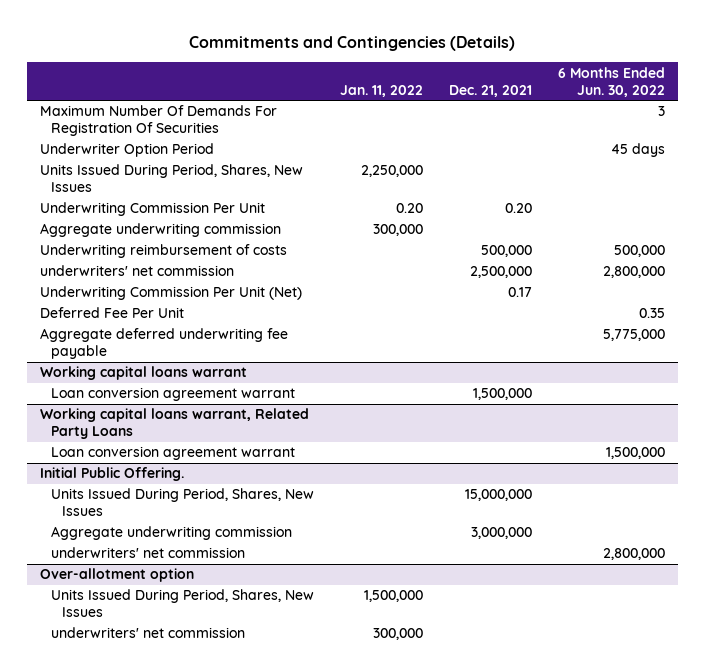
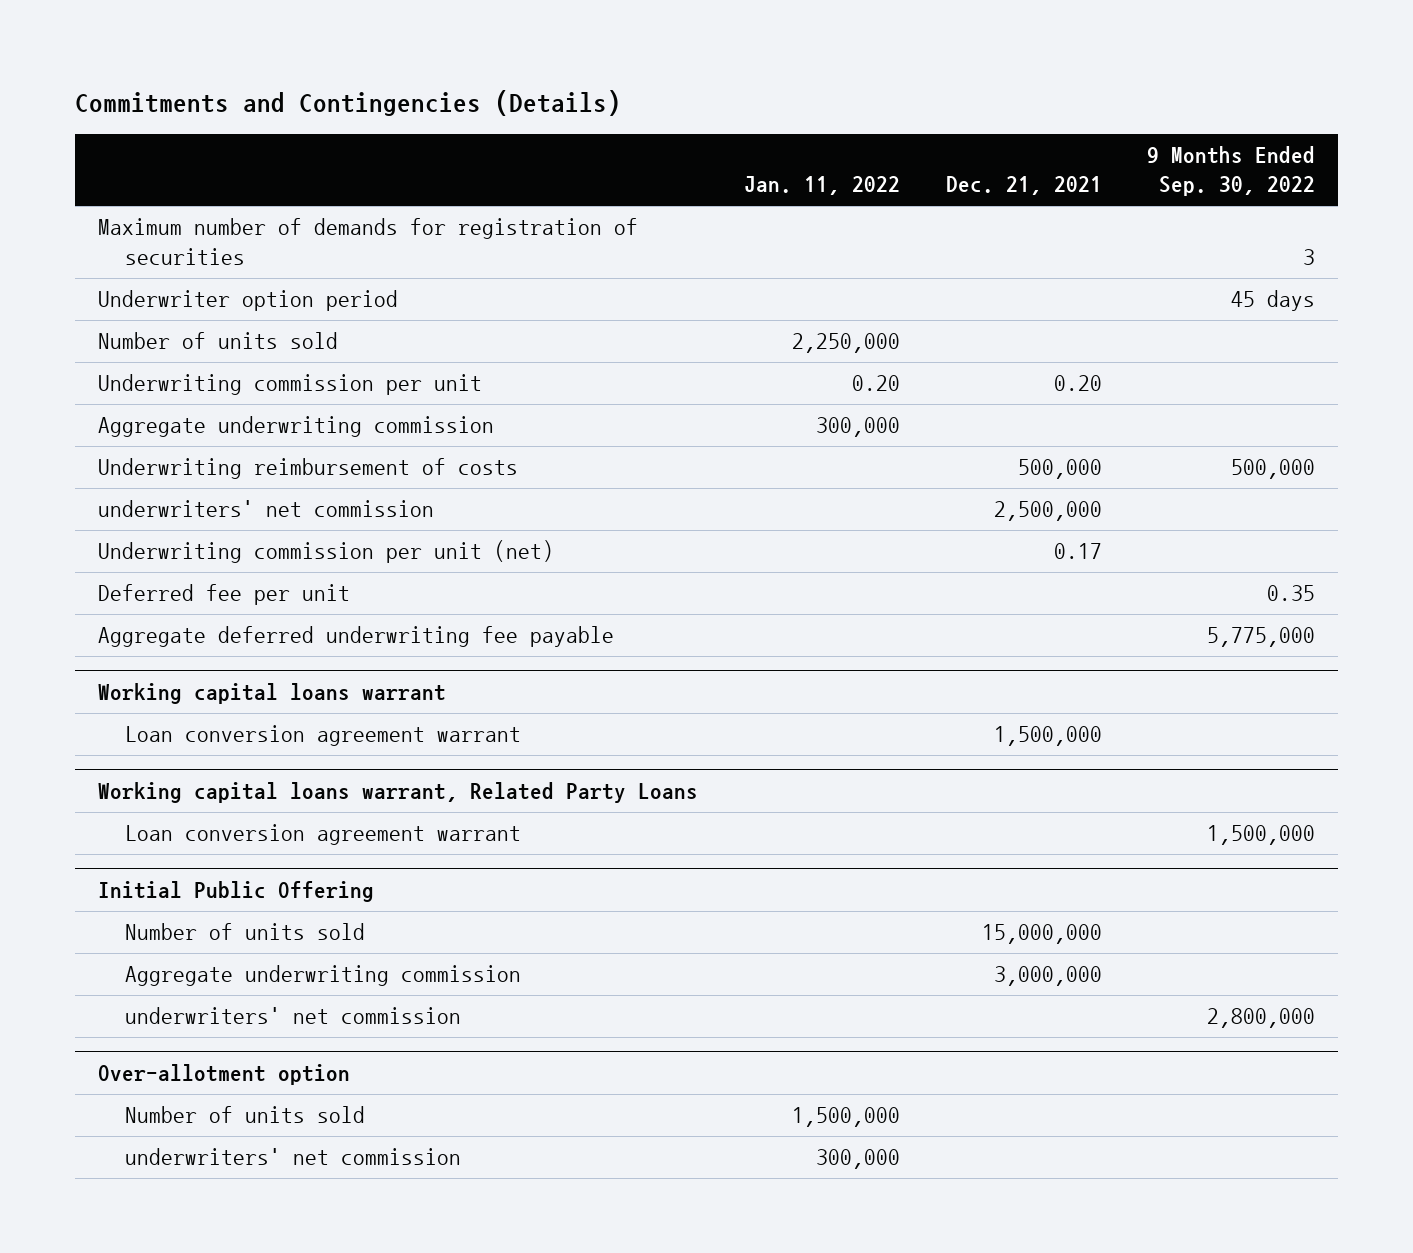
[557,66,665,97] 6 Months Ended Jun. 30, 2022 -> none
none -> [1147,145,1316,197] 9 Months Ended Sep. 30, 2022
[39,105,277,137] Maximum Number Of Demands For Registration Of Securities -> [98,218,639,265] Maximum number of demands for registration of securities
[39,143,214,158] Underwriter Option Period -> [98,290,399,312] Underwriter option period
[39,164,303,193] Units Issued During Period, Shares, New Issues -> [98,332,339,350] Number of units sold
[39,202,265,217] Underwriting Commission Per Unit -> [98,374,483,396] Underwriting commission per unit
[39,286,302,301] Underwriting Commission Per Unit (Net) -> [98,540,555,564] Underwriting commission per unit (net)
[39,307,184,319] Deferred Fee Per Unit -> [98,584,351,606] Deferred fee per unit
[39,467,184,482] Initial Public Offering. -> [98,881,375,903] Initial Public Offering
[50,488,314,517] Units Issued During Period, Shares, New Issues -> [125,923,366,941] Number of units sold
[50,589,314,618] Units Issued During Period, Shares, New Issues -> [125,1106,366,1124] Number of units sold

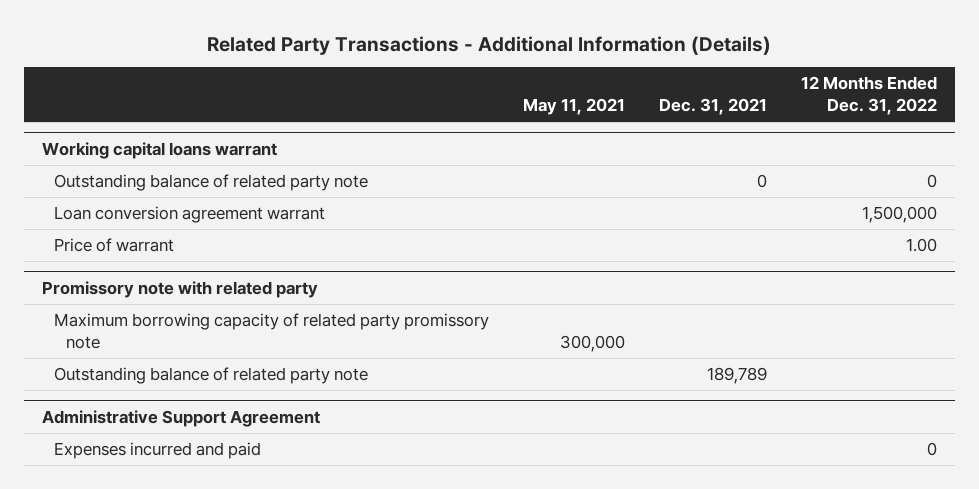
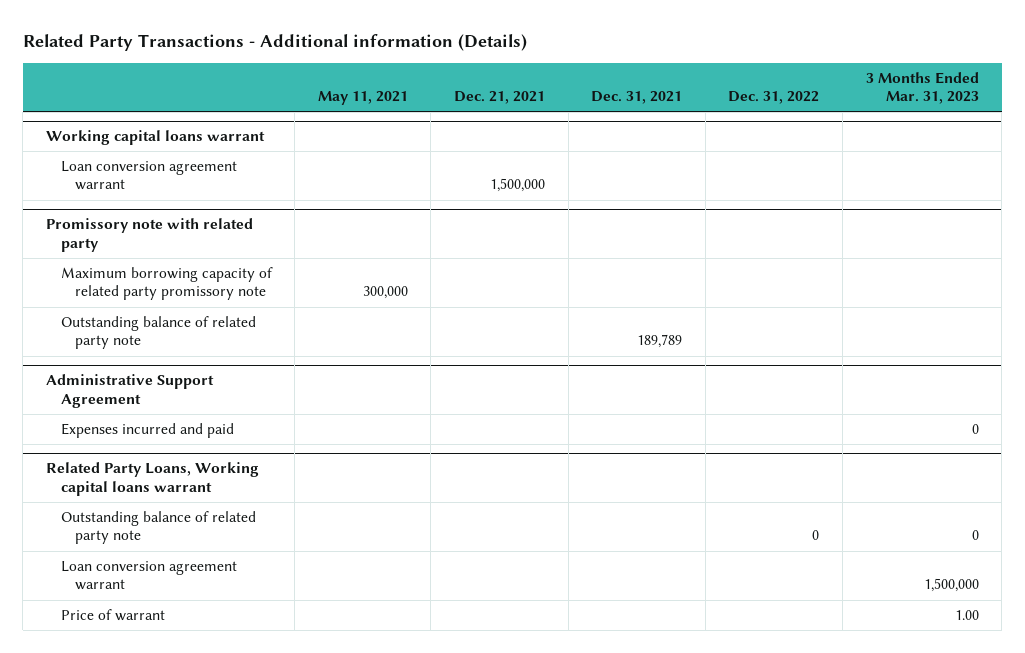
[207,35,772,55] Related Party Transactions - Additional Information (Details) -> [22,34,527,52] Related Party Transactions - Additional information (Details)
[801,76,938,116] 12 Months Ended Dec. 31, 2022 -> none
none -> [454,91,546,105] Dec. 21, 2021
none -> [728,91,820,105] Dec. 31, 2022
none -> [865,71,979,105] 3 Months Ended Mar. 31, 2023
[53,174,368,192] Outstanding balance of related party note -> none
[53,238,174,253] Price of warrant -> none
none -> [46,462,260,496] Related Party Loans, Working capital loans warrant
none -> [60,511,256,545] Outstanding balance of related party note
none -> [60,561,237,591] Loan conversion agreement warrant
none -> [60,609,165,622] Price of warrant

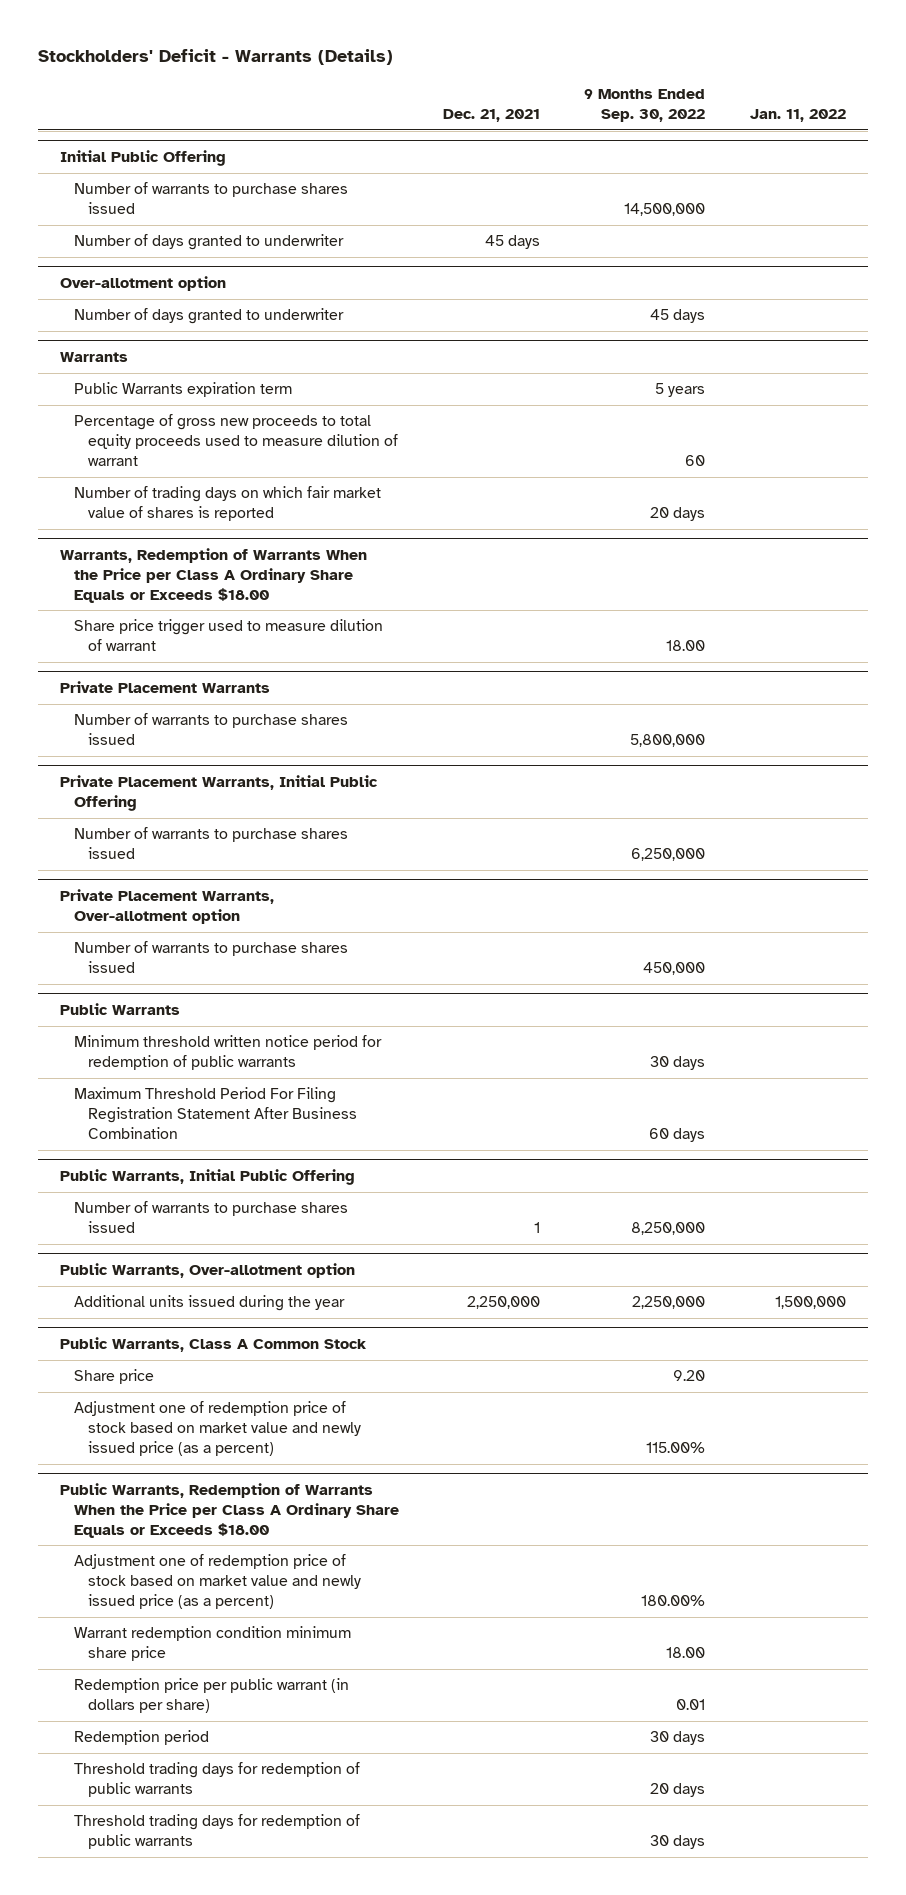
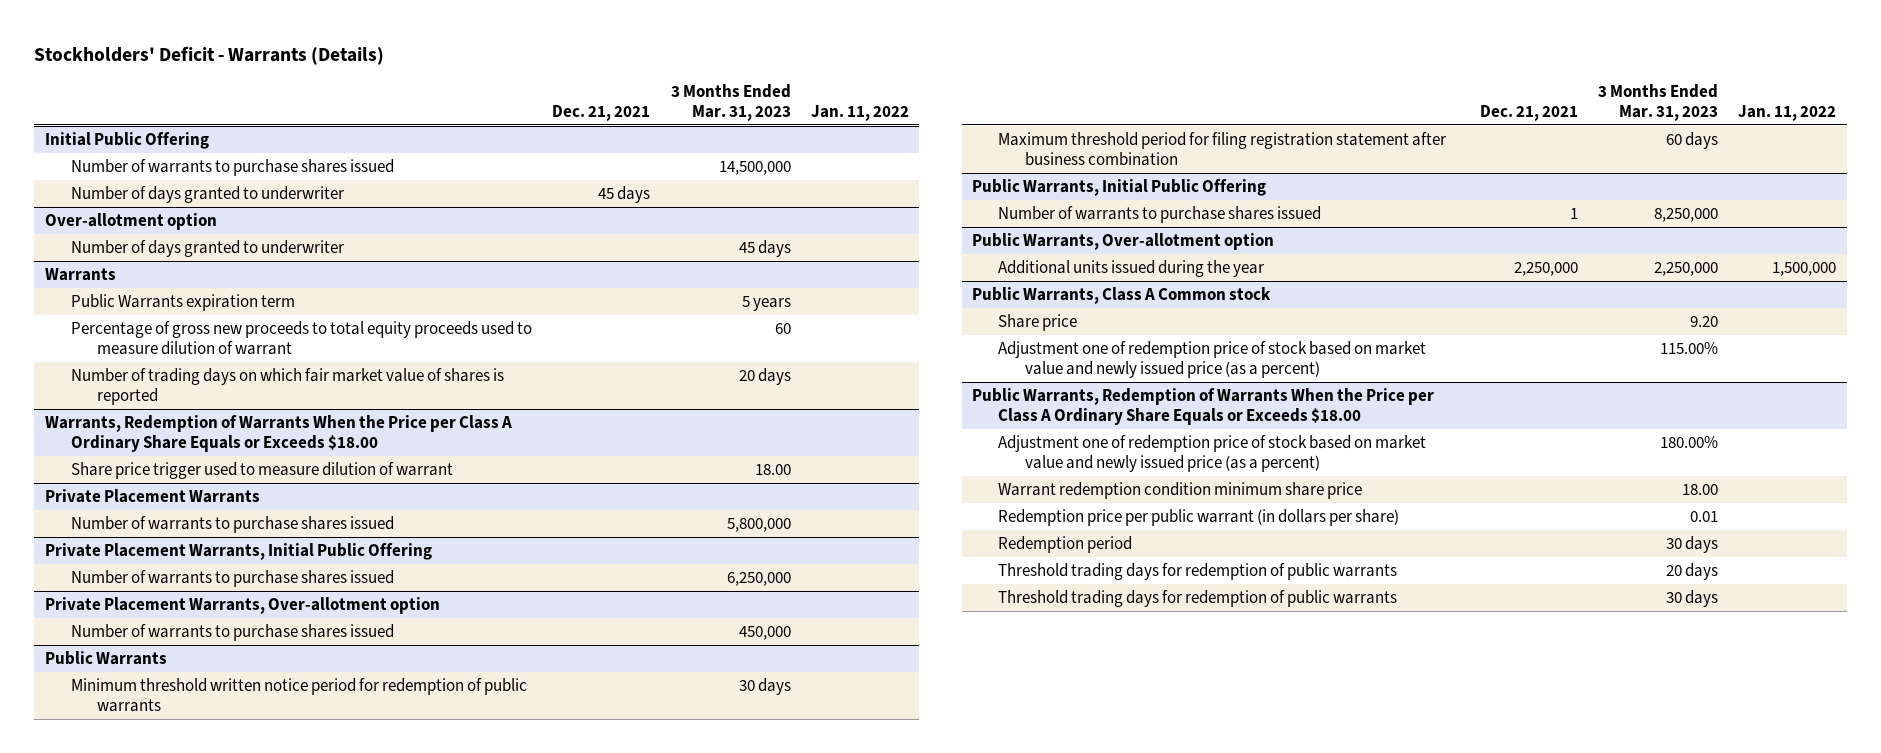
[584,89,706,123] 9 Months Ended Sep. 30, 2022 -> none
none -> [670,83,791,122] 3 Months Ended Mar. 31, 2023
[74,1087,358,1139] Maximum Threshold Period For Filing Registration Statement After Business Combination -> [998,131,1447,167] Maximum threshold period for filing registration statement after business combination
[60,1337,368,1353] Public Warrants, Class A Common Stock -> [971,286,1271,304] Public Warrants, Class A Common stock

